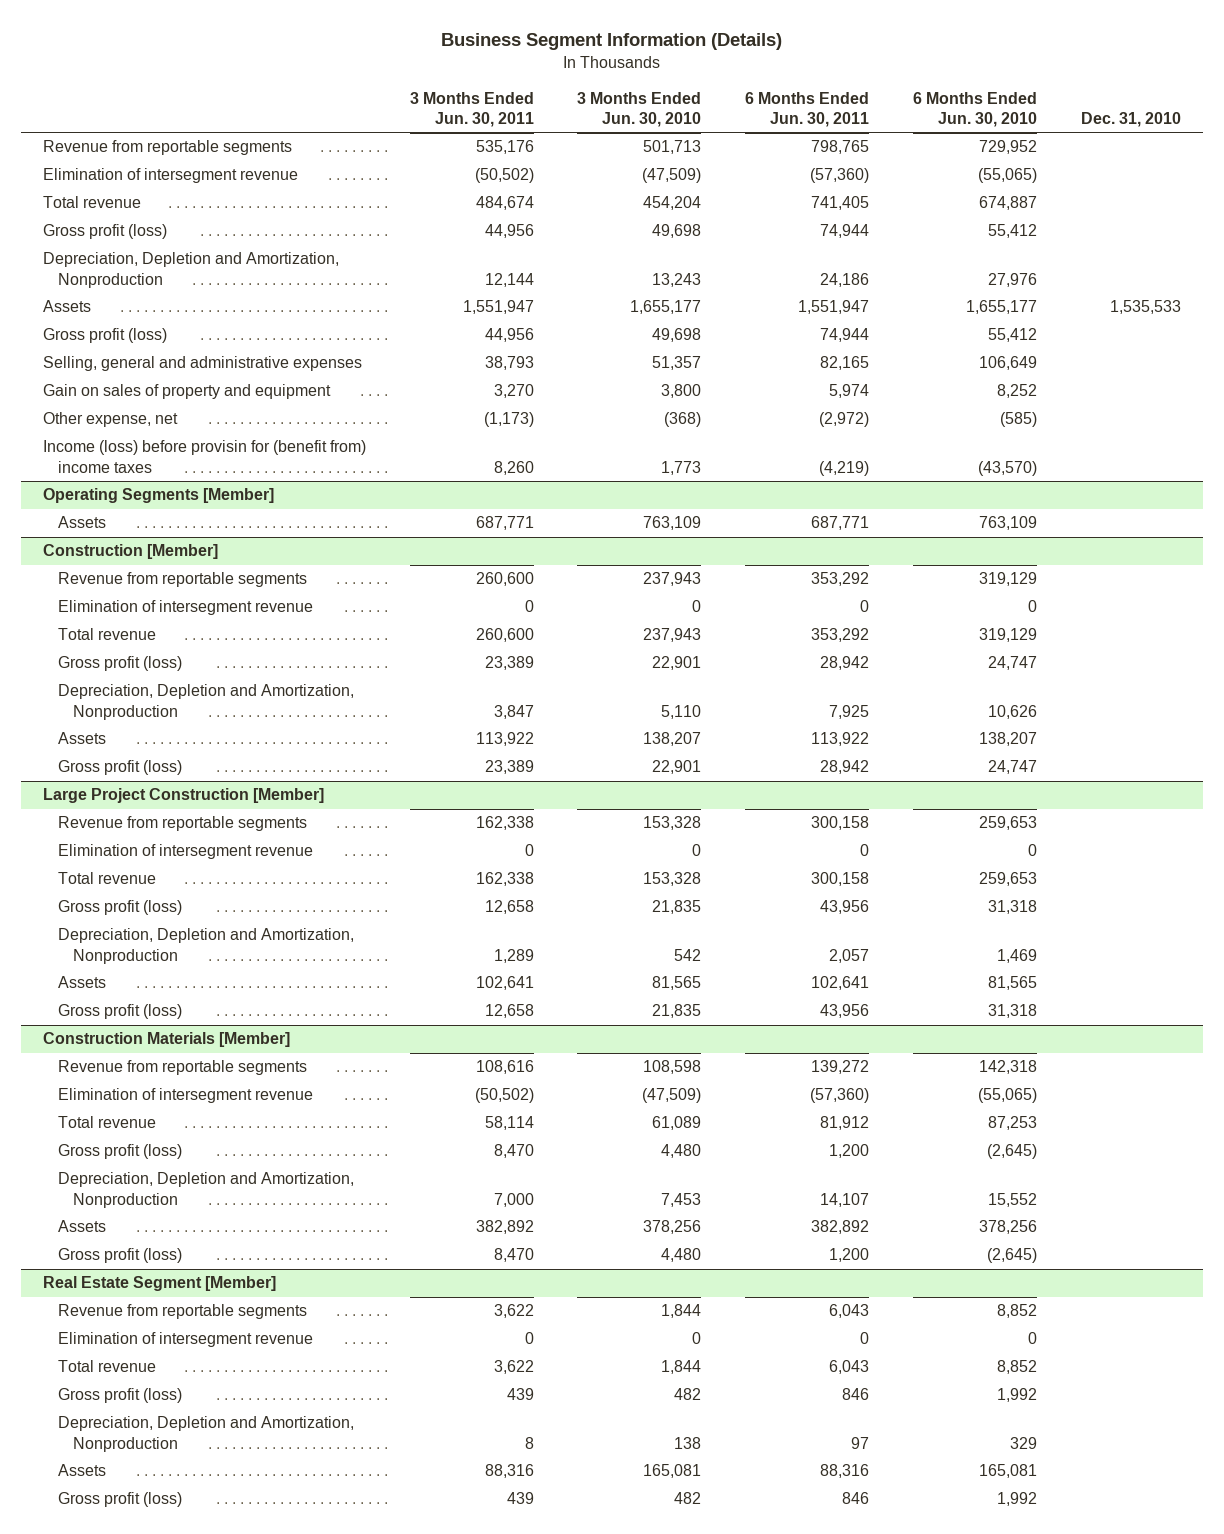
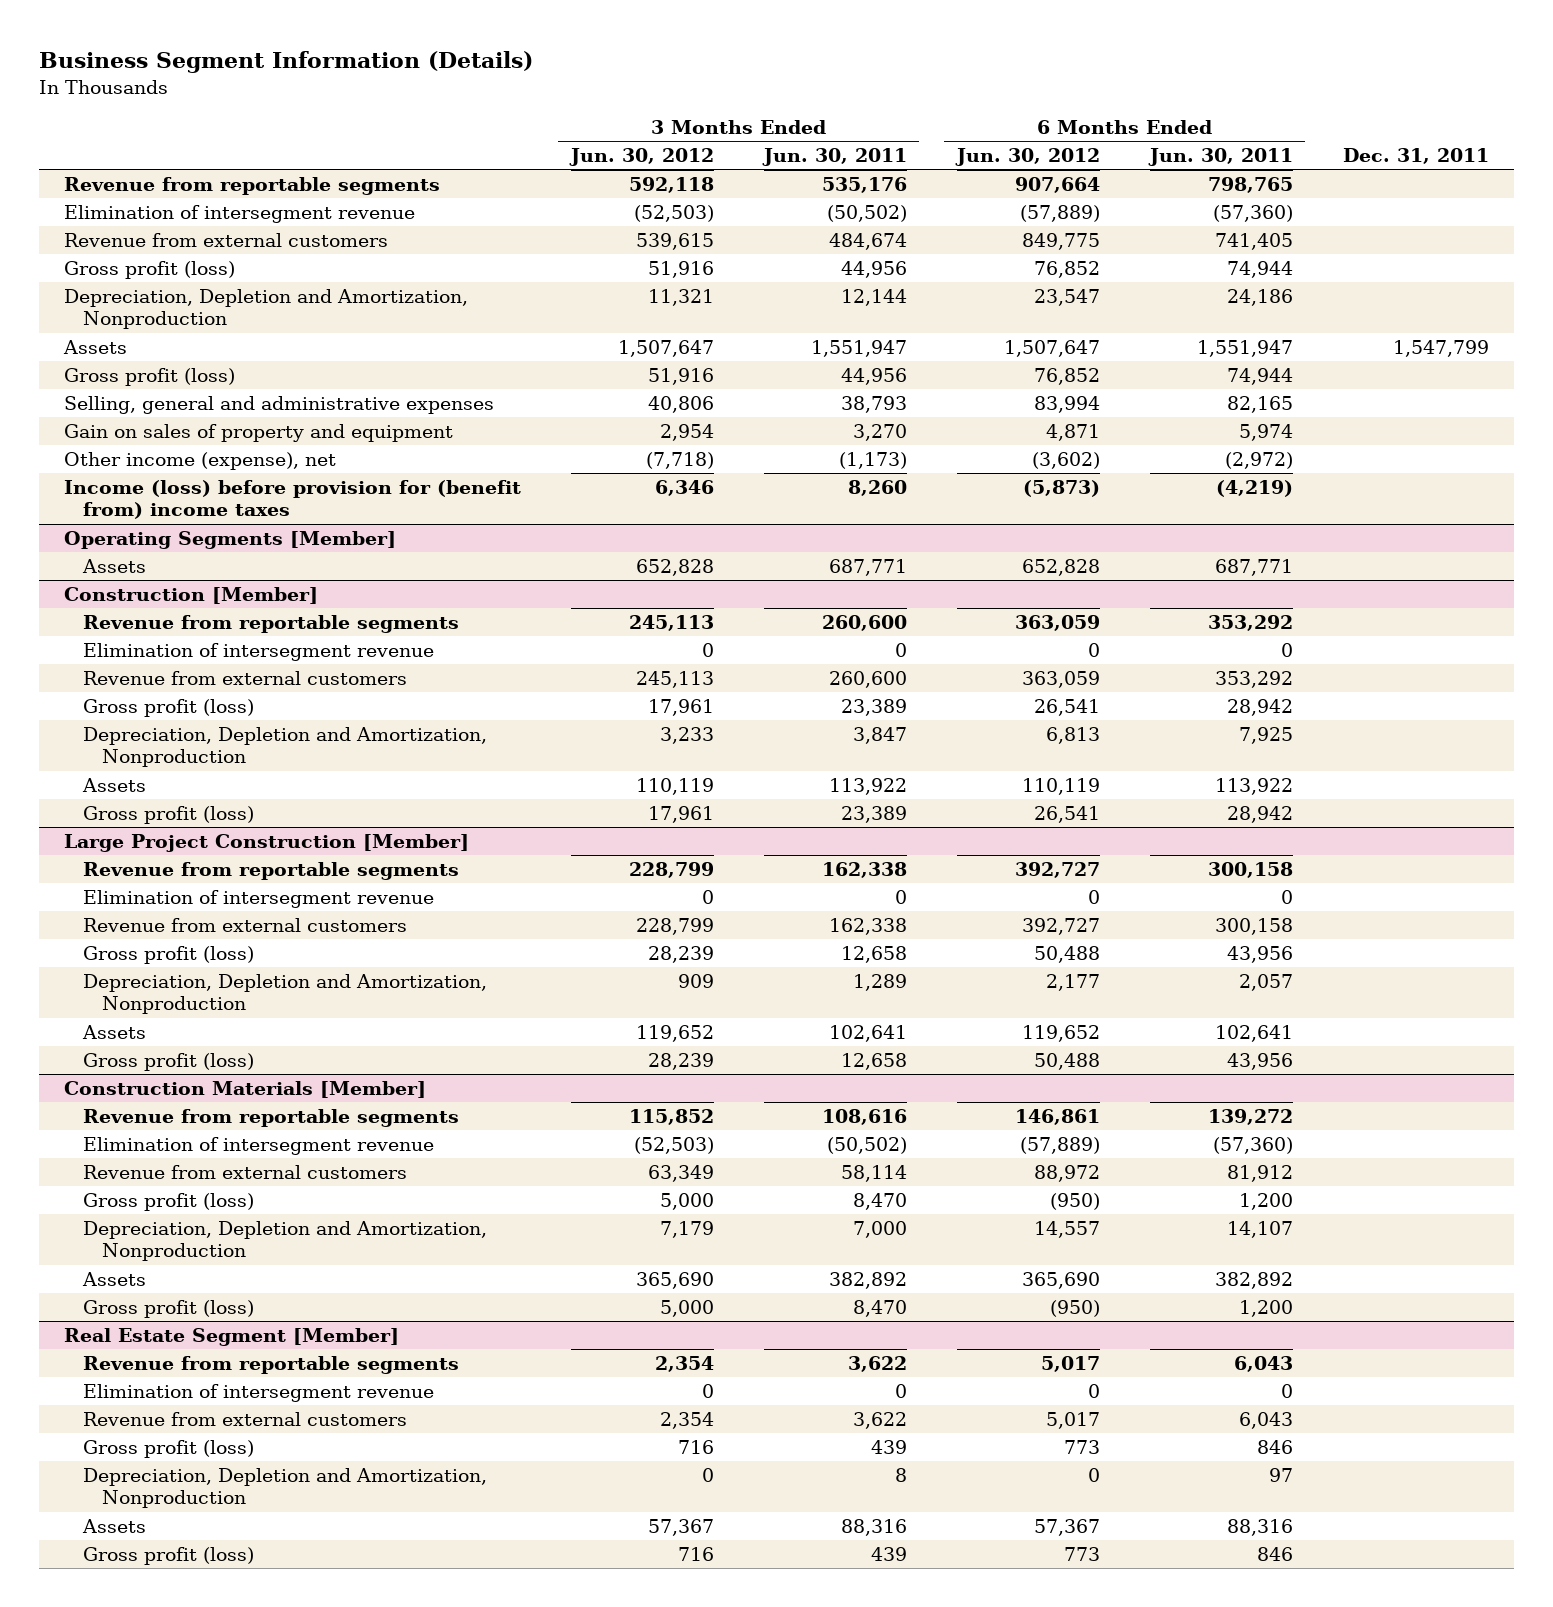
[577,91,702,128] 3 Months Ended Jun. 30, 2010 -> none
[912,91,1037,128] 6 Months Ended Jun. 30, 2010 -> none
[1080,112,1181,128] Dec. 31, 2010 -> none
none -> [568,148,714,167] Jun. 30, 2012
none -> [954,148,1100,167] Jun. 30, 2012
none -> [1342,148,1489,165] Dec. 31, 2011
[42,196,141,209] Total revenue -> [63,233,388,248] Revenue from external customers
[42,412,178,428] Other expense, net -> [63,452,336,471] Other income (expense), net
[42,440,366,473] Income (loss) before provisin for (benefit from) income taxes -> [63,480,521,520] Income (loss) before provision for (benefit from) income taxes
[58,628,157,641] Total revenue -> [83,671,408,686] Revenue from external customers
[58,872,157,885] Total revenue -> [83,918,408,933] Revenue from external customers
[58,1116,157,1129] Total revenue -> [83,1165,408,1180] Revenue from external customers
[58,1360,157,1373] Total revenue -> [83,1412,408,1427] Revenue from external customers

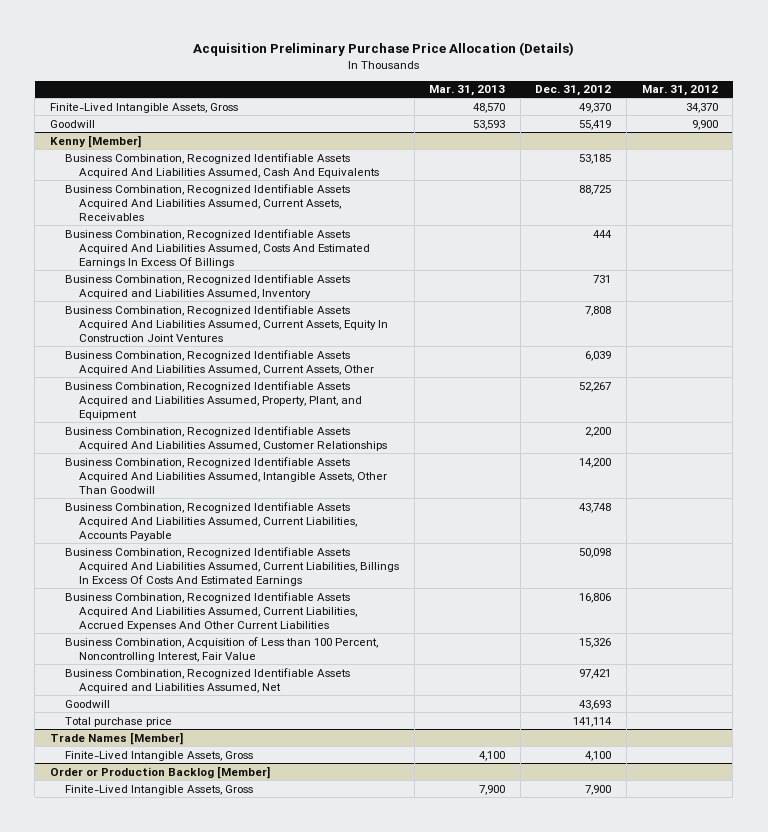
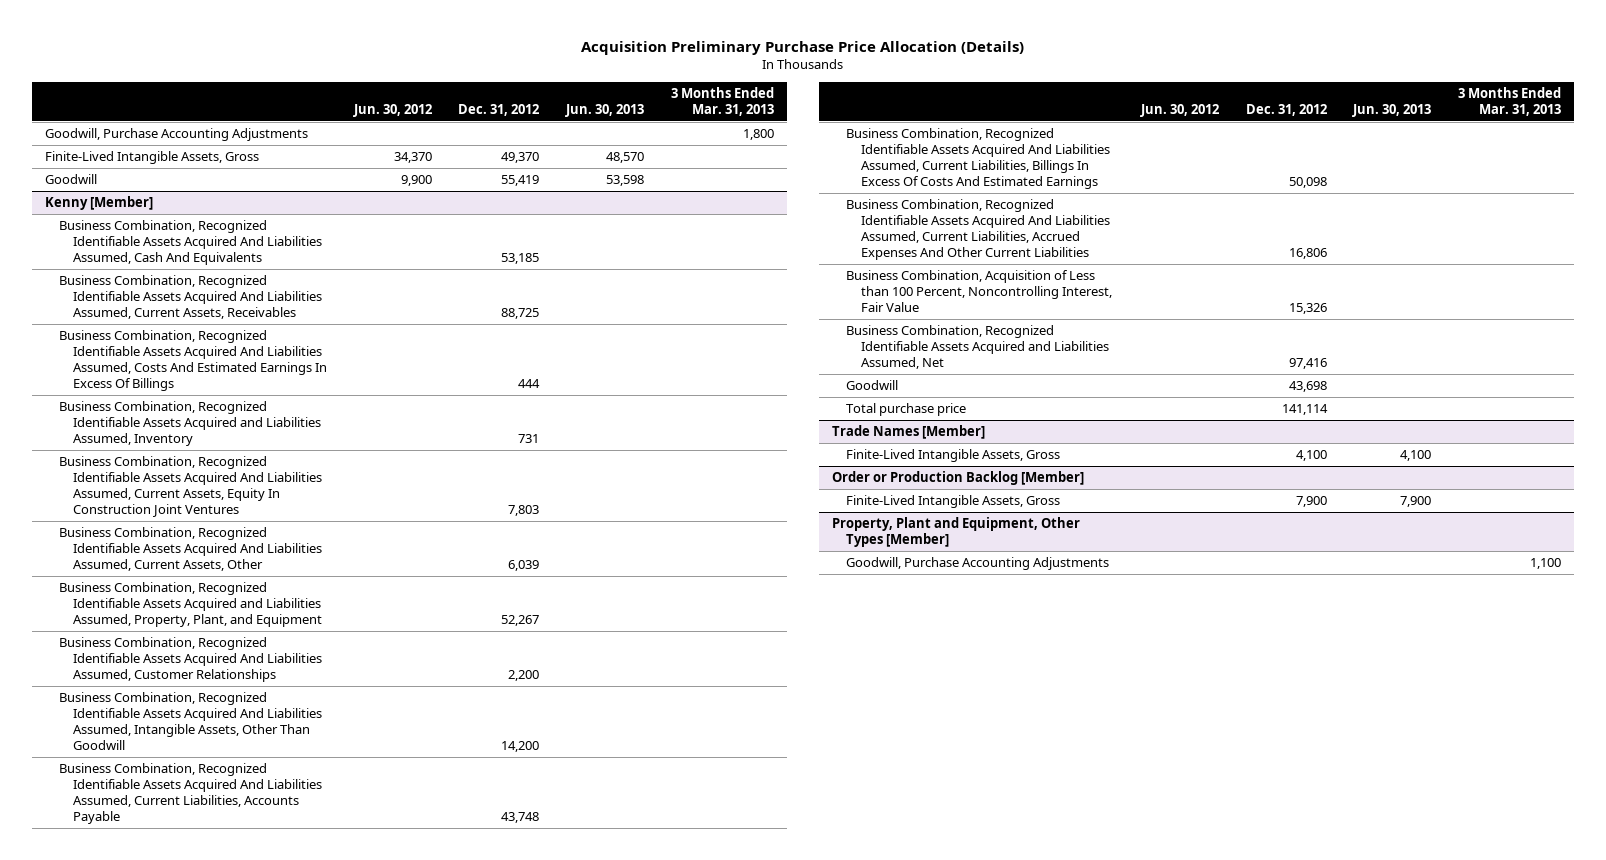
[429,85,506,97] Mar. 31, 2013 -> none
[641,85,718,97] Mar. 31, 2012 -> none
none -> [352,103,432,117] Jun. 30, 2012
none -> [565,103,645,117] Jun. 30, 2013
none -> [670,86,774,116] 3 Months Ended Mar. 31, 2013
none -> [45,127,309,141] Goodwill, Purchase Accounting Adjustments
[585,305,612,316] 7,808 -> [508,504,540,516] 7,803
[579,668,612,679] 97,421 -> [1288,357,1327,369] 97,416
[579,699,612,710] 43,693 -> [1288,380,1327,392] 43,698
none -> [832,516,1081,547] Property, Plant and Equipment, Other Types [Member]
none -> [846,556,1110,570] Goodwill, Purchase Accounting Adjustments

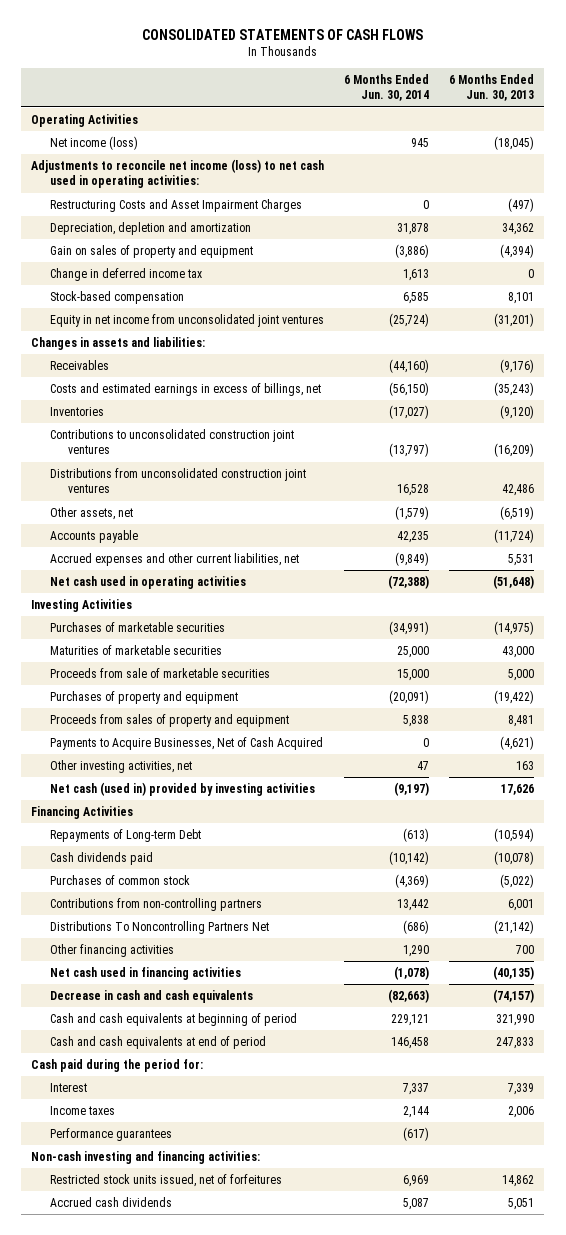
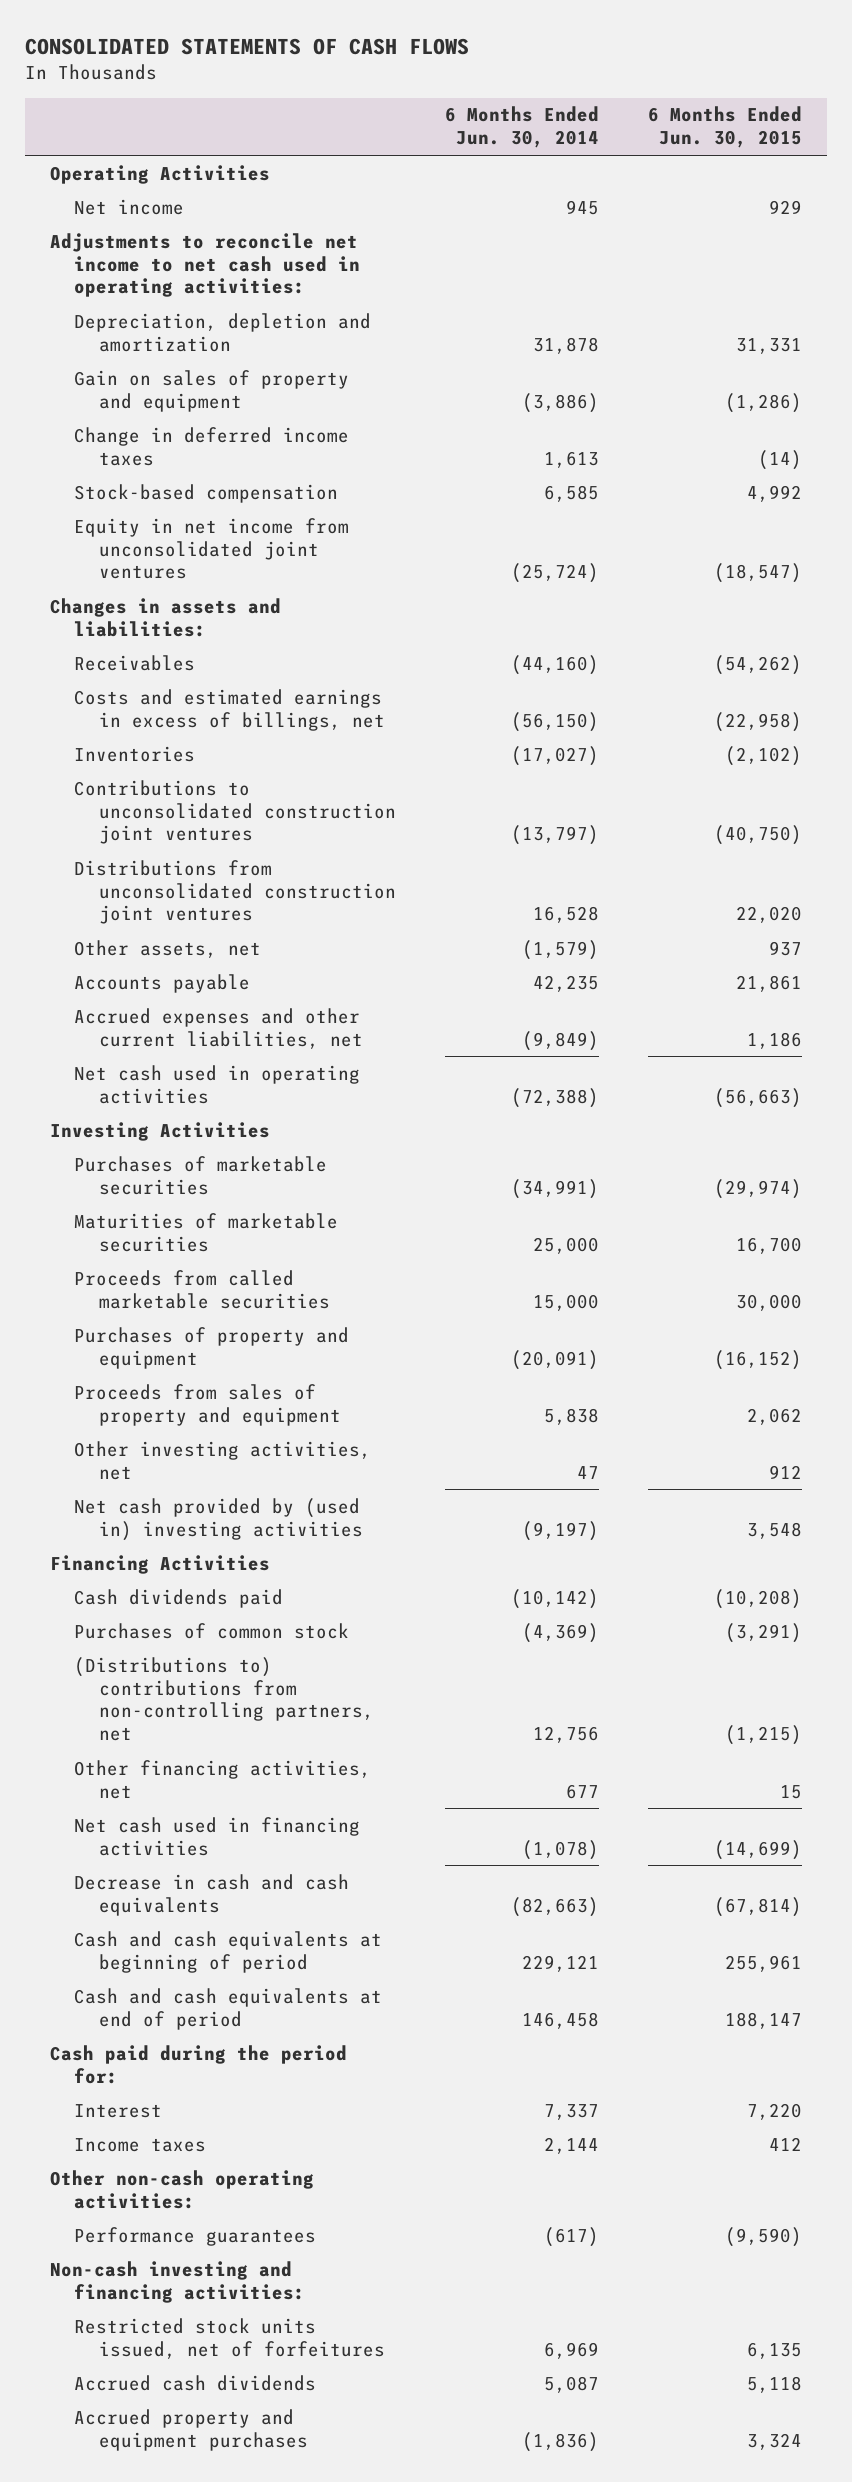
[449,74,535,102] 6 Months Ended Jun. 30, 2013 -> none
none -> [648,106,803,149] 6 Months Ended Jun. 30, 2015
[49,198,302,212] Restructuring Costs and Asset Impairment Charges -> none
[49,135,138,150] Net income (loss) -> [74,198,185,215] Net income
[31,158,325,189] Adjustments to reconcile net income (loss) to net cash used in operating activities: -> [49,232,361,298] Adjustments to reconcile net income to net cash used in operating activities:
[49,267,202,281] Change in deferred income tax -> [74,426,350,466] Change in deferred income taxes
[49,667,270,678] Proceeds from sale of marketable securities -> [74,1269,330,1309] Proceeds from called marketable securities
[49,736,323,750] Payments to Acquire Businesses, Net of Cash Acquired -> none
[49,781,315,796] Net cash (used in) provided by investing activities -> [74,1497,363,1541] Net cash provided by (used in) investing activities
[49,828,201,842] Repayments of Long-term Debt -> none
[49,897,262,911] Contributions from non-controlling partners -> none
[49,920,269,934] Distributions To Noncontrolling Partners Net -> [74,1656,374,1742] (Distributions to) contributions from non-controlling partners, net
[403,919,430,934] (686) -> [532,1726,599,1744] 12,756
[49,943,174,957] Other financing activities -> [74,1759,372,1799] Other financing activities, net
[403,944,430,957] 1,290 -> [565,1783,599,1799] 677
none -> [49,2169,314,2209] Other non-cash operating activities:
none -> [74,2408,308,2451] Accrued property and equipment purchases

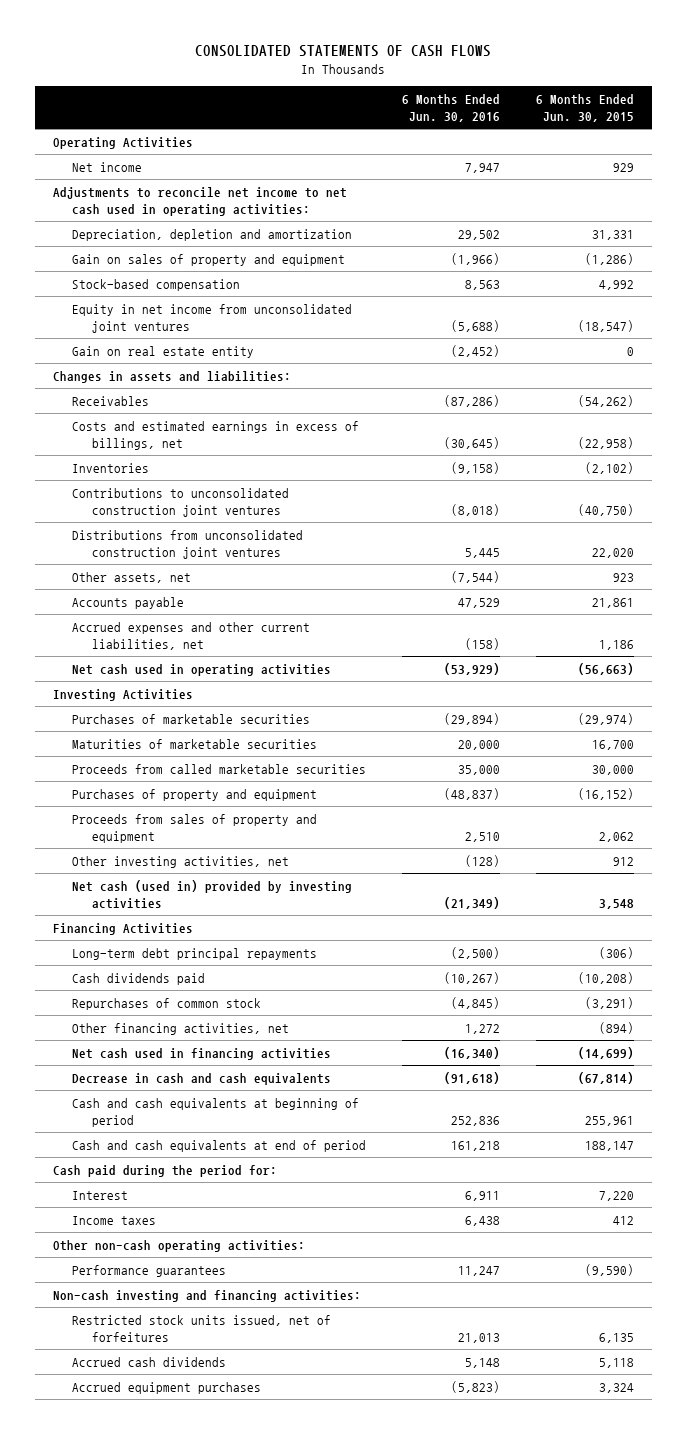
[444,106,599,149] 6 Months Ended Jun. 30, 2014 -> none
none -> [402,93,501,122] 6 Months Ended Jun. 30, 2016
[74,426,350,466] Change in deferred income taxes -> none
none -> [72,345,255,358] Gain on real estate entity
[769,940,803,956] 937 -> [613,572,635,582] 923
[74,1497,363,1541] Net cash provided by (used in) investing activities -> [72,879,353,909] Net cash (used in) provided by investing activities
none -> [72,947,318,960] Long-term debt principal repayments
[74,1656,374,1742] (Distributions to) contributions from non-controlling partners, net -> none
[74,1622,350,1639] Purchases of common stock -> [72,997,262,1010] Repurchases of common stock
[780,1784,803,1799] 15 -> [599,1021,635,1034] (894)
[74,2408,308,2451] Accrued property and equipment purchases -> [72,1381,262,1394] Accrued equipment purchases

